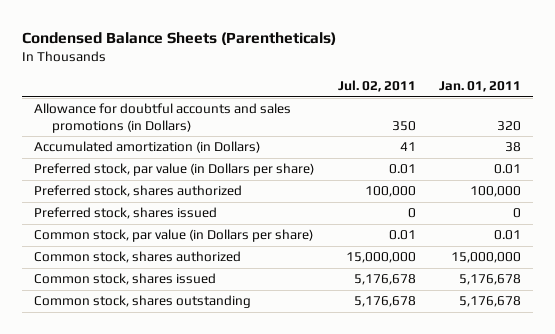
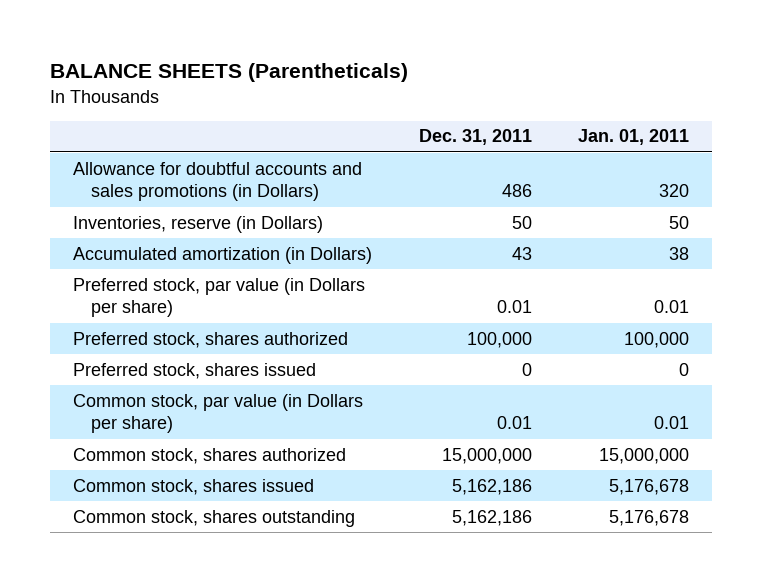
[21,31,336,45] Condensed Balance Sheets (Parentheticals) -> [50,63,409,83] BALANCE SHEETS (Parentheticals)
[337,80,416,93] Jul. 02, 2011 -> none
none -> [418,129,532,146] Dec. 31, 2011
none -> [73,215,324,233] Inventories, reserve (in Dollars)

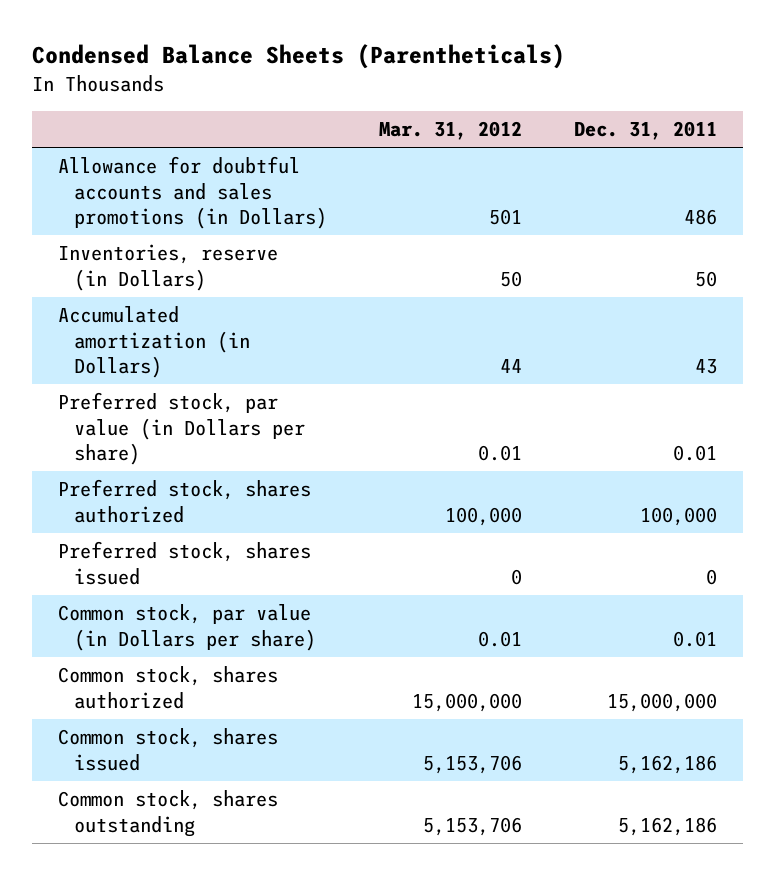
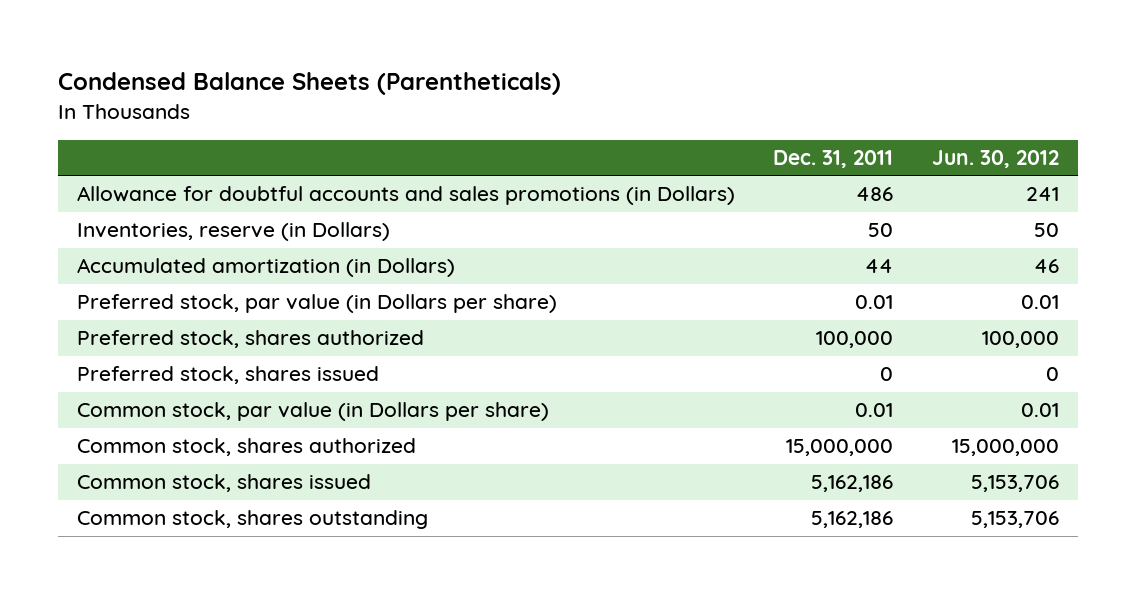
[379,120,523,140] Mar. 31, 2012 -> none
none -> [931,149,1059,168] Jun. 30, 2012
[695,358,718,374] 43 -> [865,259,894,274] 44

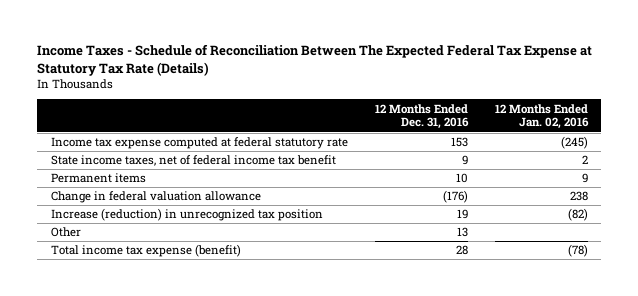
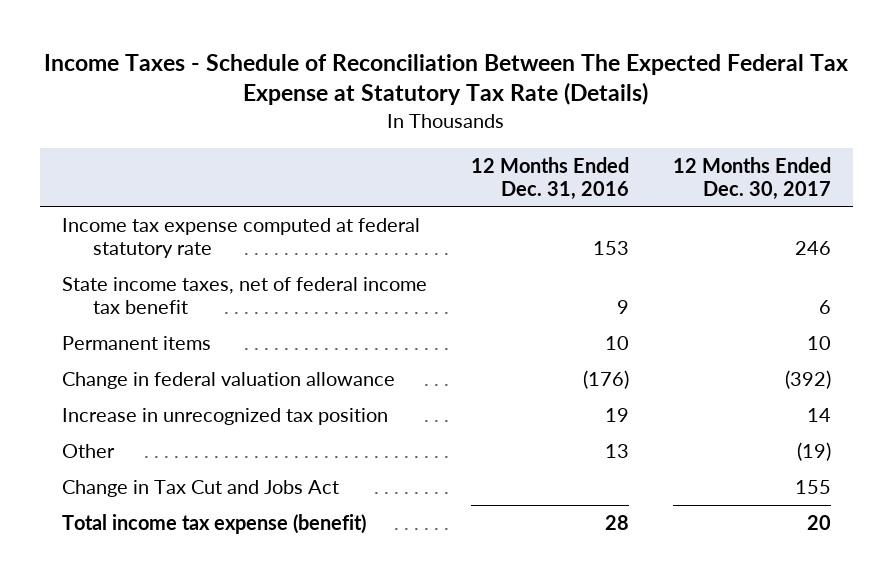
[494,103,589,130] 12 Months Ended Jan. 02, 2016 -> none
none -> [672,156,831,200] 12 Months Ended Dec. 30, 2017
[50,208,323,222] Increase (reduction) in unrecognized tax position -> [61,407,388,425] Increase in unrecognized tax position
none -> [61,479,339,497] Change in Tax Cut and Jobs Act

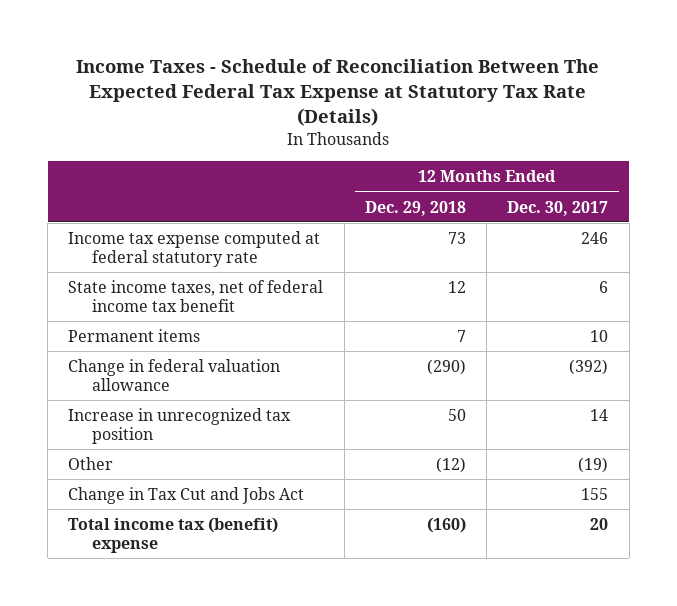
[470,156,629,200] 12 Months Ended Dec. 31, 2016 -> none
none -> [364,200,466,216] Dec. 29, 2018
[61,513,366,534] Total income tax expense (benefit) -> [68,516,279,553] Total income tax (benefit) expense

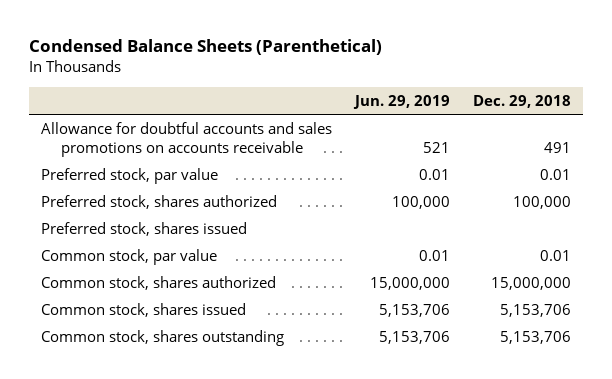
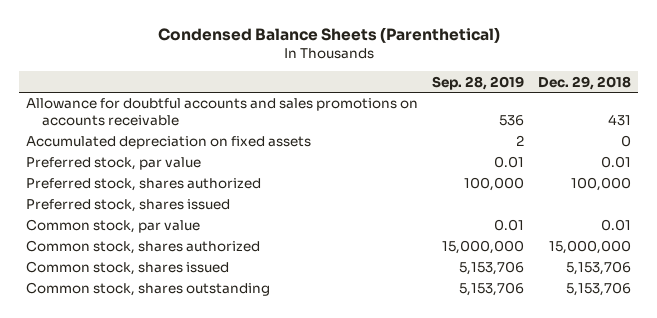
[352,94,450,109] Jun. 29, 2019 -> none
none -> [432,75,525,90] Sep. 28, 2019
[544,142,572,154] 491 -> [607,114,631,127] 431
none -> [26,136,312,150] Accumulated depreciation on fixed assets

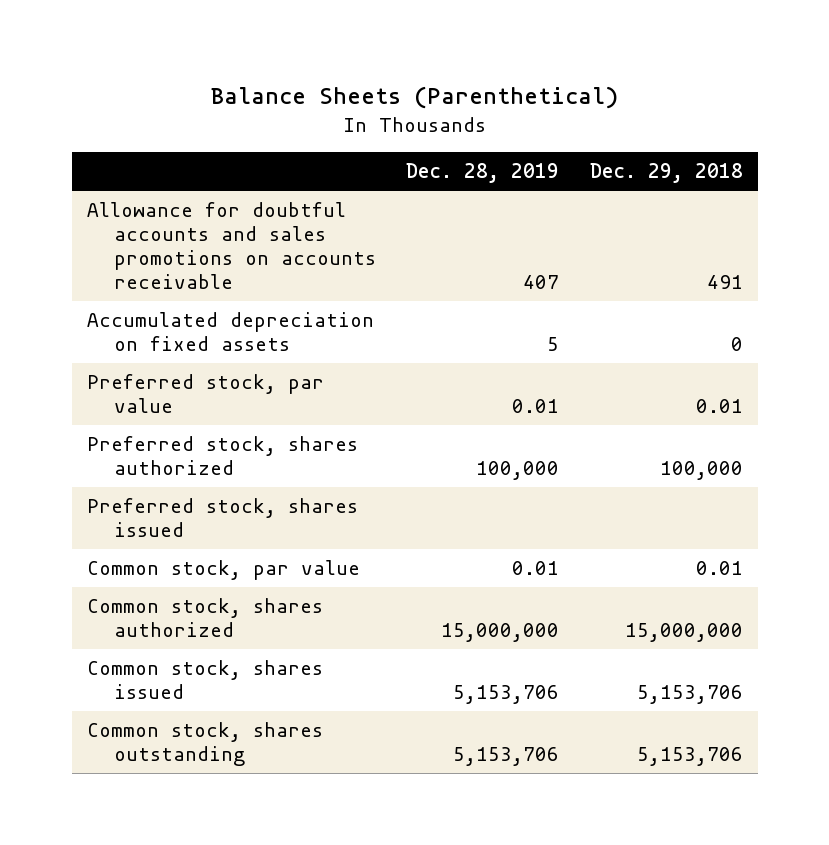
[157,26,500,43] Condensed Balance Sheets (Parenthetical) -> [210,85,618,109] Balance Sheets (Parenthetical)
[432,75,525,90] Sep. 28, 2019 -> none
none -> [406,163,560,184] Dec. 28, 2019
[607,114,631,127] 431 -> [706,275,743,290] 491

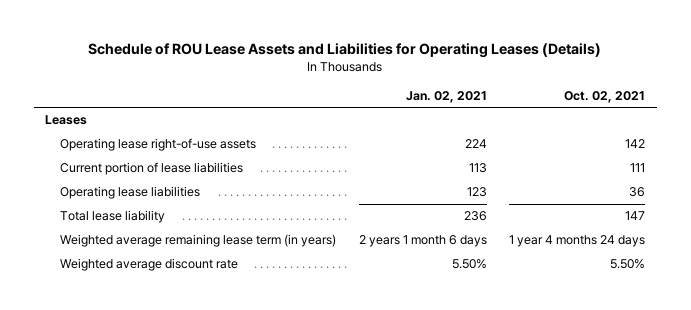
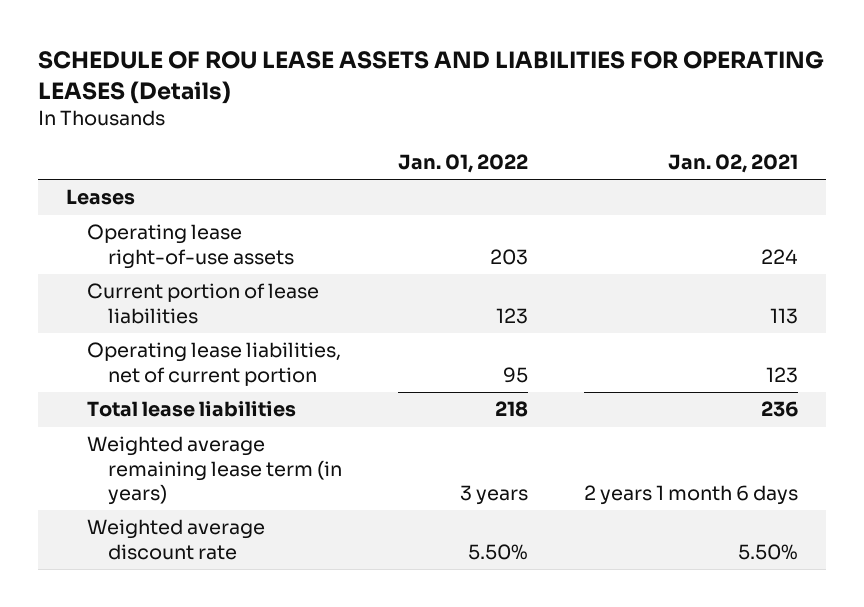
[88,42,602,58] Schedule of ROU Lease Assets and Liabilities for Operating Leases (Details) -> [38,51,825,104] SCHEDULE OF ROU LEASE ASSETS AND LIABILITIES FOR OPERATING LEASES (Details)
[564,90,646,103] Oct. 02, 2021 -> none
none -> [397,153,528,173] Jan. 01, 2022
[59,186,200,200] Operating lease liabilities -> [86,342,341,386] Operating lease liabilities, net of current portion
[59,210,165,224] Total lease liability -> [86,401,296,418] Total lease liabilities

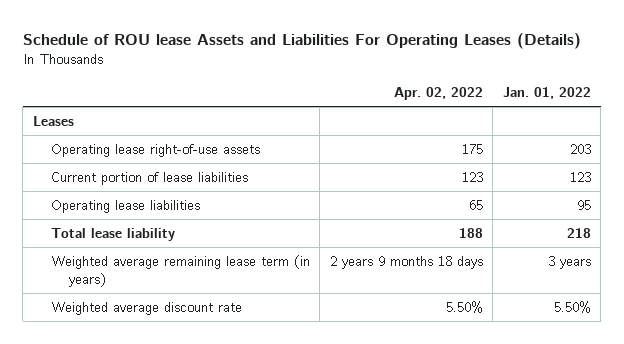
[38,51,825,104] SCHEDULE OF ROU LEASE ASSETS AND LIABILITIES FOR OPERATING LEASES (Details) -> [22,32,581,49] Schedule of ROU lease Assets and Liabilities For Operating Leases (Details)
[668,153,799,173] Jan. 02, 2021 -> none
none -> [393,86,483,100] Apr. 02, 2022
[86,342,341,386] Operating lease liabilities, net of current portion -> [50,199,200,213] Operating lease liabilities
[86,401,296,418] Total lease liabilities -> [50,227,175,241] Total lease liability

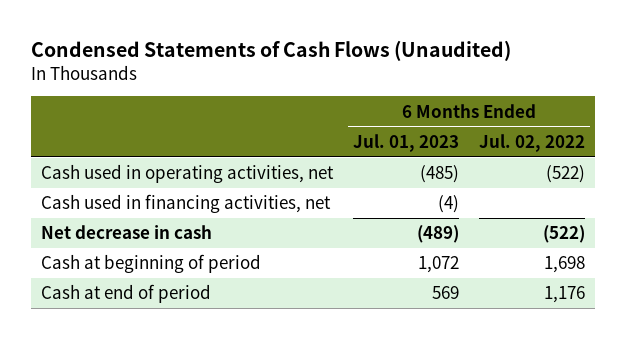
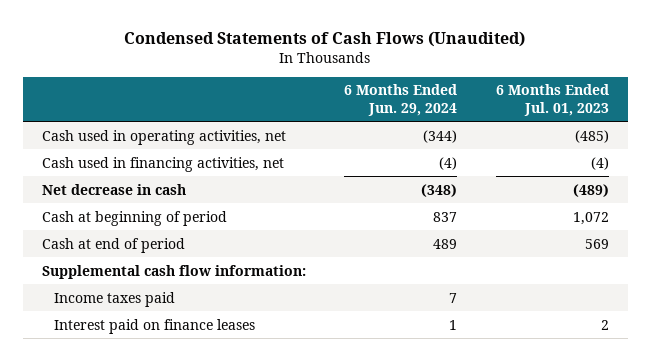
[478,133,585,152] Jul. 02, 2022 -> none
none -> [344,84,458,116] 6 Months Ended Jun. 29, 2024
none -> [41,264,306,279] Supplemental cash flow information:
none -> [54,291,176,307] Income taxes paid
none -> [54,318,256,334] Interest paid on finance leases

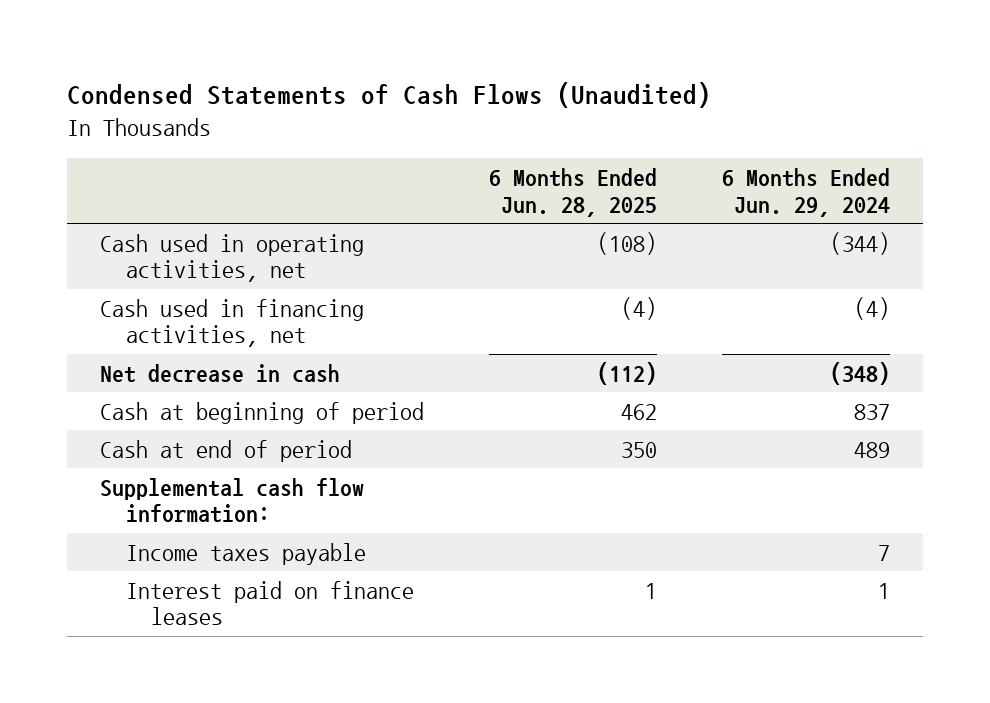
[495,84,609,116] 6 Months Ended Jul. 01, 2023 -> none
none -> [488,167,657,217] 6 Months Ended Jun. 28, 2025
[54,291,176,307] Income taxes paid -> [125,542,366,565] Income taxes payable

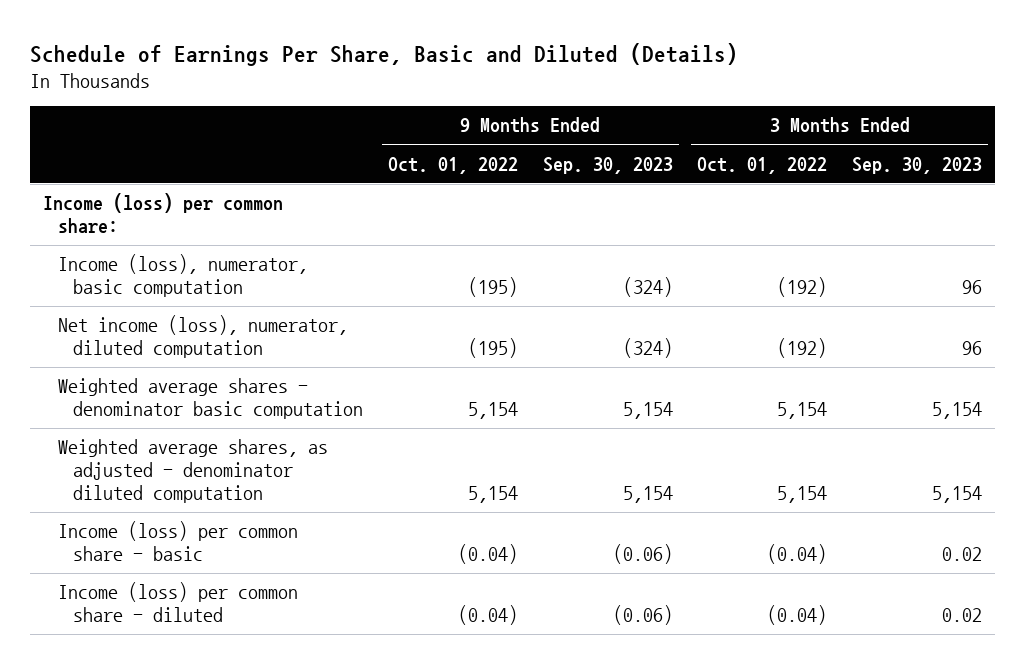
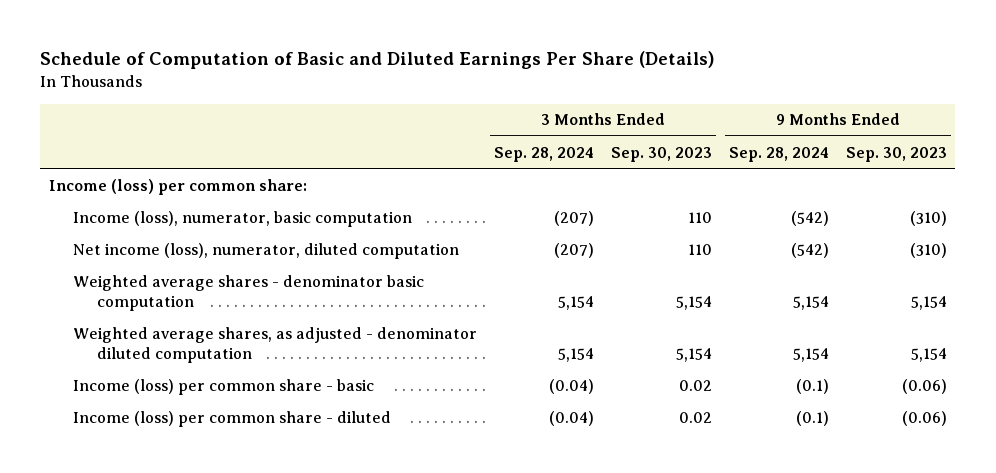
[30,42,739,66] Schedule of Earnings Per Share, Basic and Diluted (Details) -> [40,51,716,70] Schedule of Computation of Basic and Diluted Earnings Per Share (Details)
[388,156,519,174] Oct. 01, 2022 -> none
[697,156,828,174] Oct. 01, 2022 -> none
none -> [494,146,595,162] Sep. 28, 2024
none -> [728,146,829,162] Sep. 28, 2024
[622,277,673,298] (324) -> [909,210,947,226] (310)
[962,280,983,295] 96 -> [687,211,712,223] 110
[622,338,673,359] (324) -> [909,242,947,258] (310)
[962,341,983,356] 96 -> [687,243,712,255] 110

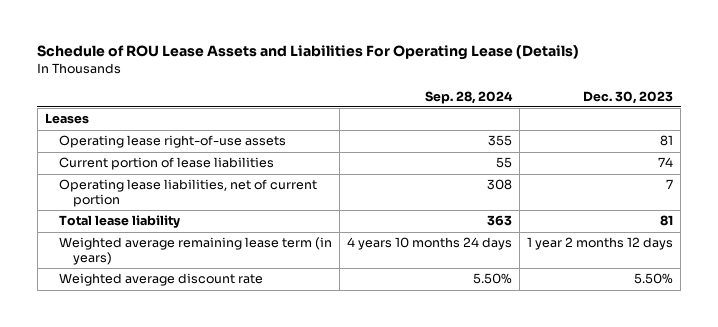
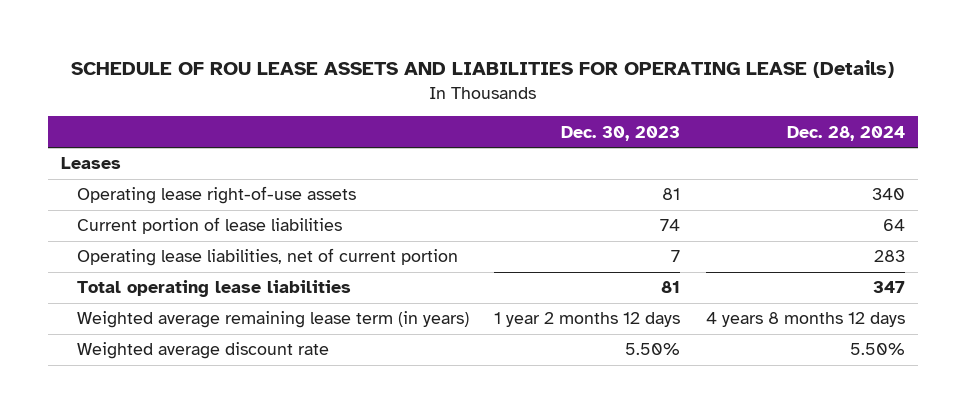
[37,45,580,61] Schedule of ROU Lease Assets and Liabilities For Operating Lease (Details) -> [70,60,894,79] SCHEDULE OF ROU LEASE ASSETS AND LIABILITIES FOR OPERATING LEASE (Details)
[425,90,514,104] Sep. 28, 2024 -> none
none -> [786,125,905,141] Dec. 28, 2024
[59,215,181,229] Total lease liability -> [76,280,351,298] Total operating lease liabilities

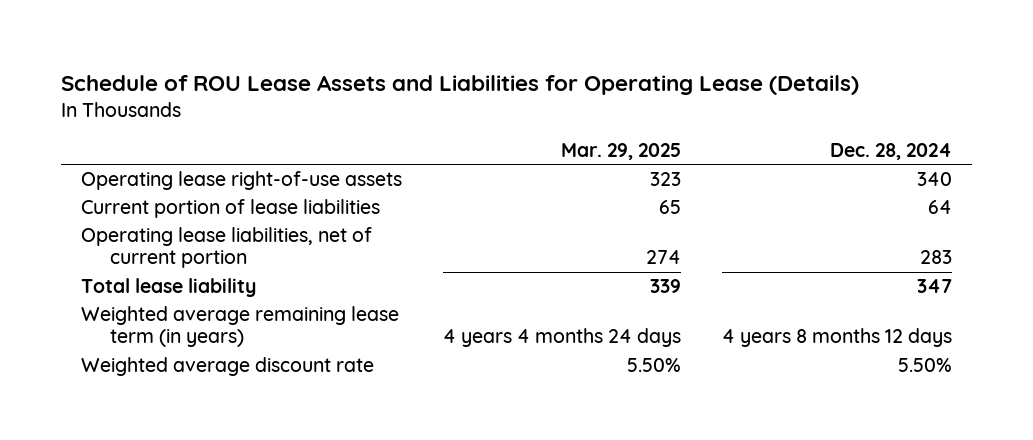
[70,60,894,79] SCHEDULE OF ROU LEASE ASSETS AND LIABILITIES FOR OPERATING LEASE (Details) -> [60,74,859,95] Schedule of ROU Lease Assets and Liabilities for Operating Lease (Details)
[561,125,681,141] Dec. 30, 2023 -> none
none -> [561,143,682,161] Mar. 29, 2025
[60,157,121,170] Leases -> none
[76,280,351,298] Total operating lease liabilities -> [81,277,257,297] Total lease liability

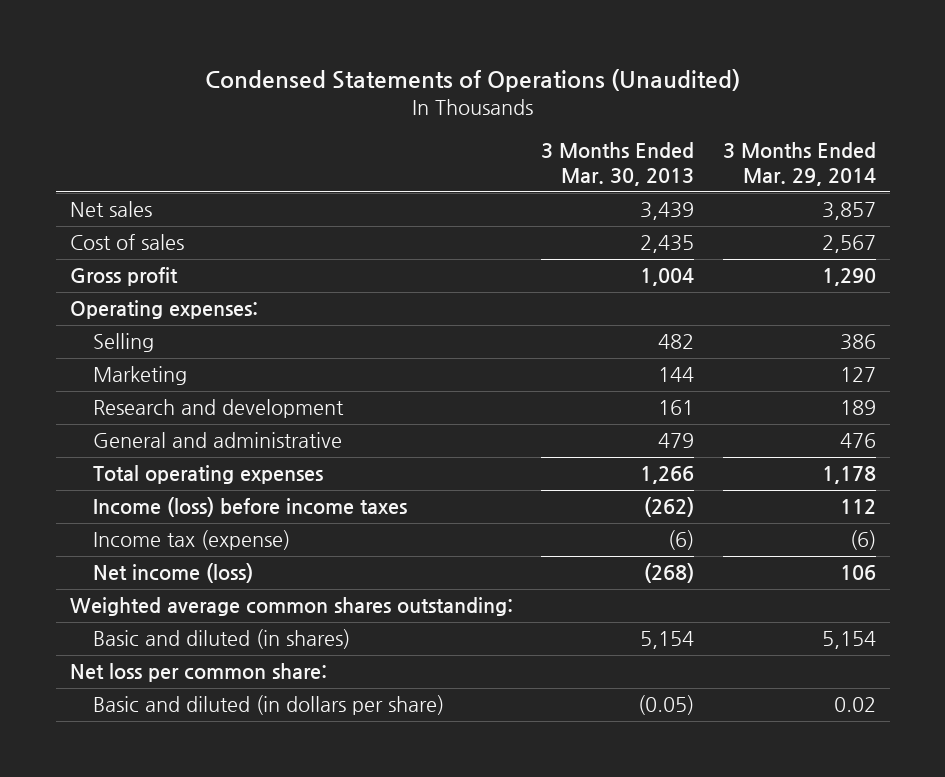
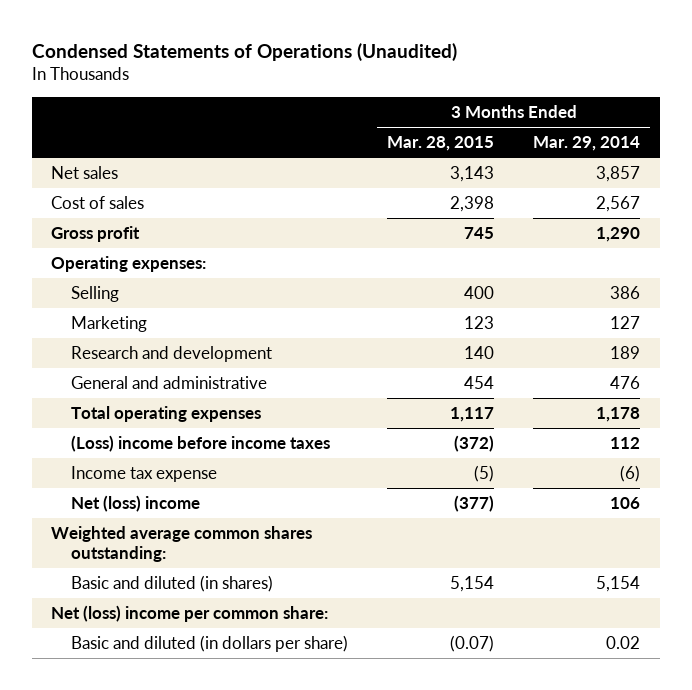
[541,142,695,187] 3 Months Ended Mar. 30, 2013 -> none
none -> [386,136,494,152] Mar. 28, 2015
[93,497,408,518] Income (loss) before income taxes -> [70,435,330,453] (Loss) income before income taxes
[93,530,291,551] Income tax (expense) -> [70,466,217,483] Income tax expense
[93,563,254,584] Net income (loss) -> [70,495,200,513] Net (loss) income
[69,663,327,683] Net loss per common share: -> [51,605,329,623] Net (loss) income per common share:

